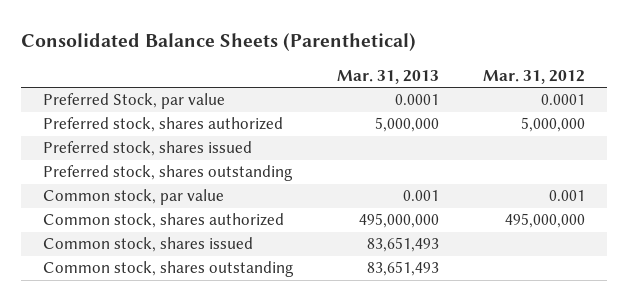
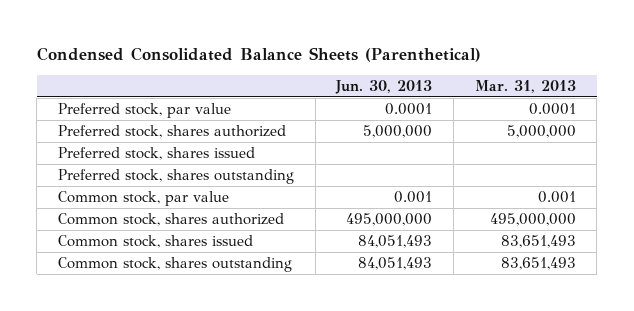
[20,32,416,51] Consolidated Balance Sheets (Parenthetical) -> [36,46,481,62] Condensed Consolidated Balance Sheets (Parenthetical)
[482,69,585,84] Mar. 31, 2012 -> none
none -> [335,79,433,94] Jun. 30, 2013
[42,93,225,110] Preferred Stock, par value -> [58,103,232,119] Preferred stock, par value

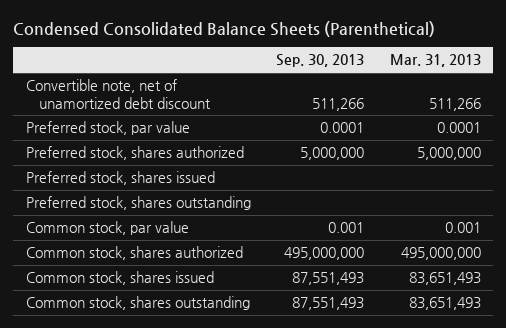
[335,79,433,94] Jun. 30, 2013 -> none
none -> [276,54,365,68] Sep. 30, 2013
none -> [25,79,211,109] Convertible note, net of unamortized debt discount

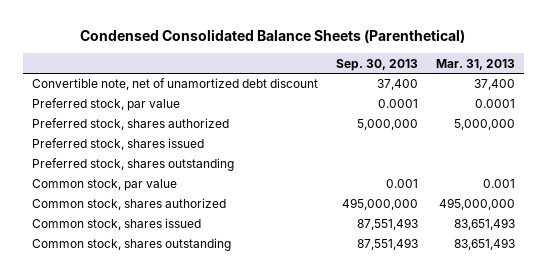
[312,97,365,111] 511,266 -> [376,79,418,91] 37,400
[428,97,481,111] 511,266 -> [473,79,515,91] 37,400

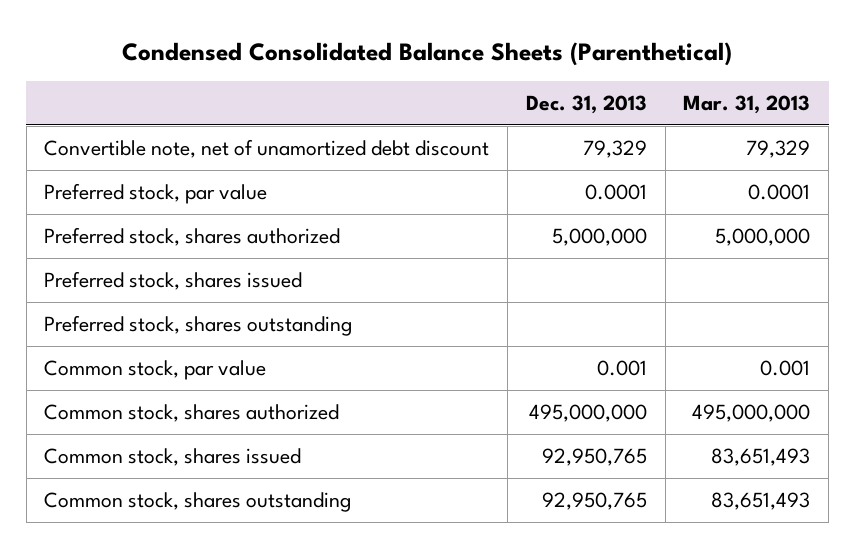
[335,58,418,71] Sep. 30, 2013 -> none
none -> [525,94,647,114] Dec. 31, 2013
[473,79,515,91] 37,400 -> [746,139,811,158] 79,329

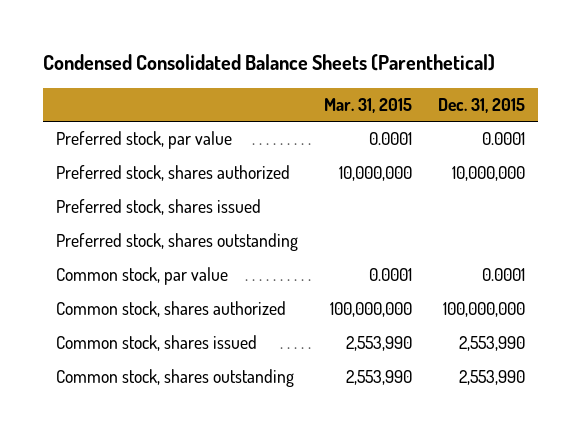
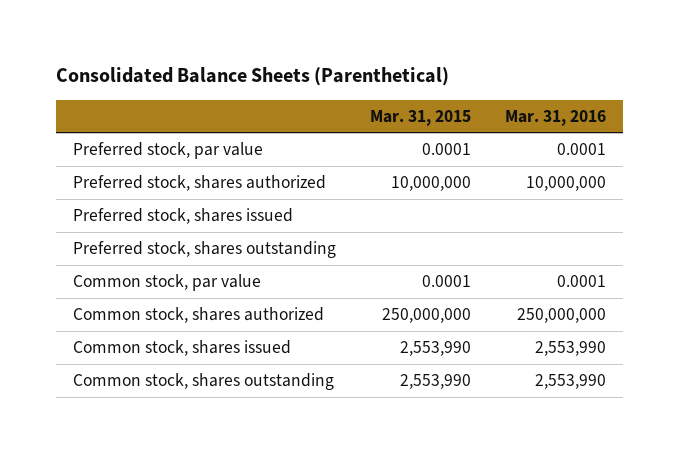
[43,54,496,72] Condensed Consolidated Balance Sheets (Parenthetical) -> [55,67,449,87] Consolidated Balance Sheets (Parenthetical)
[438,97,526,113] Dec. 31, 2015 -> none
none -> [504,109,606,126] Mar. 31, 2016
[330,302,413,318] 100,000,000 -> [381,308,471,324] 250,000,000

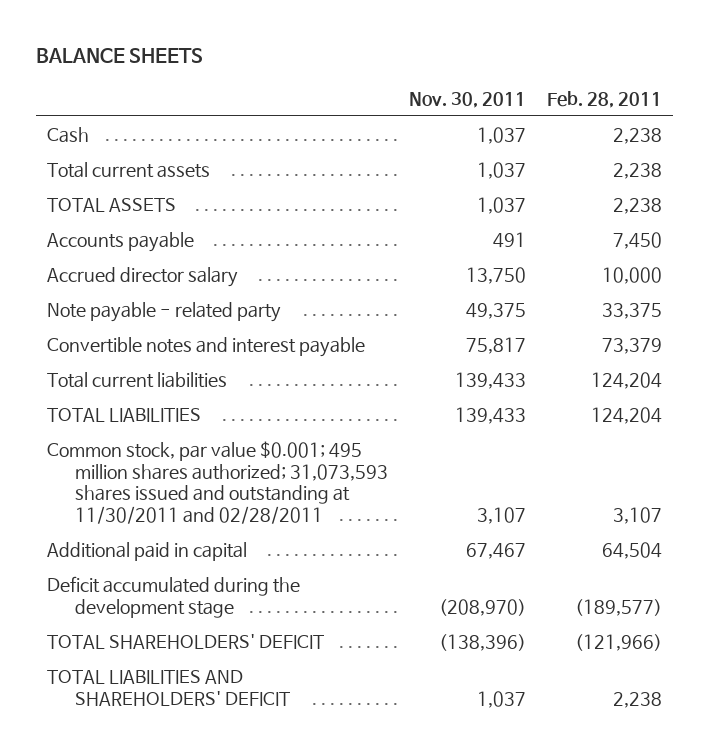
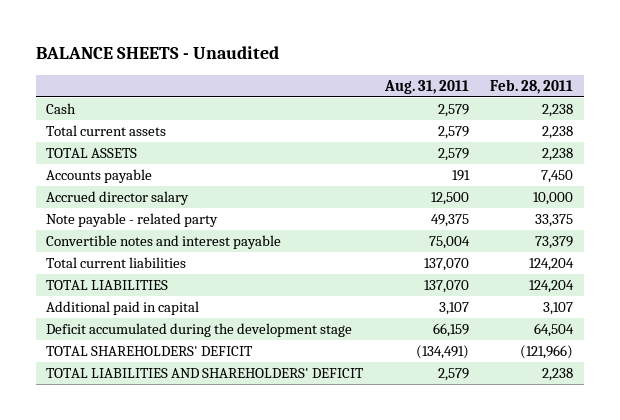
[36,48,204,64] BALANCE SHEETS -> [35,46,279,60] BALANCE SHEETS - Unaudited
[409,91,527,108] Nov. 30, 2011 -> none
none -> [383,79,469,94] Aug. 31, 2011
[46,440,388,525] Common stock, par value $0.001; 495 million shares authorized; 31,073,593 shares issued and outstanding at 11/30/2011 and 02/28/2011 -> none
[602,541,663,559] 64,504 -> [543,302,574,316] 3,107
[575,598,663,616] (189,577) -> [534,323,575,338] 64,504

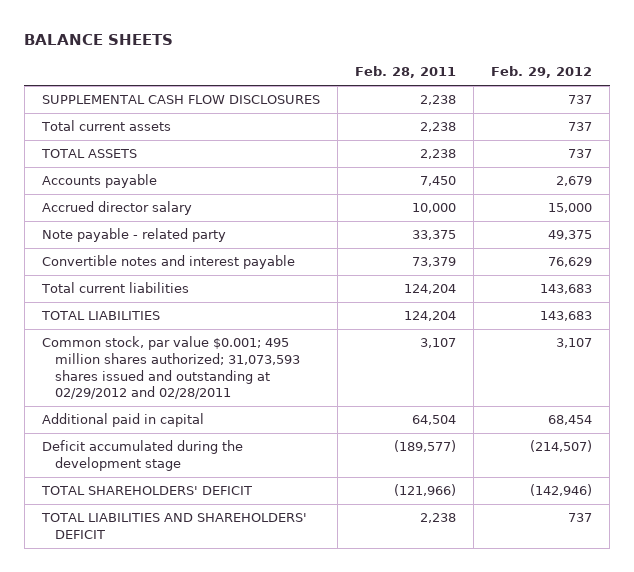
[35,46,279,60] BALANCE SHEETS - Unaudited -> [24,33,174,45] BALANCE SHEETS
[383,79,469,94] Aug. 31, 2011 -> none
none -> [491,66,593,79] Feb. 29, 2012
[46,103,77,115] Cash -> [41,95,320,105] SUPPLEMENTAL CASH FLOW DISCLOSURES
none -> [41,336,300,400] Common stock, par value $0.001; 495 million shares authorized; 31,073,593 shares issued and outstanding at 02/29/2012 and 02/28/2011
[543,302,574,316] 3,107 -> [412,415,457,426] 64,504
[534,323,575,338] 64,504 -> [394,440,457,453] (189,577)

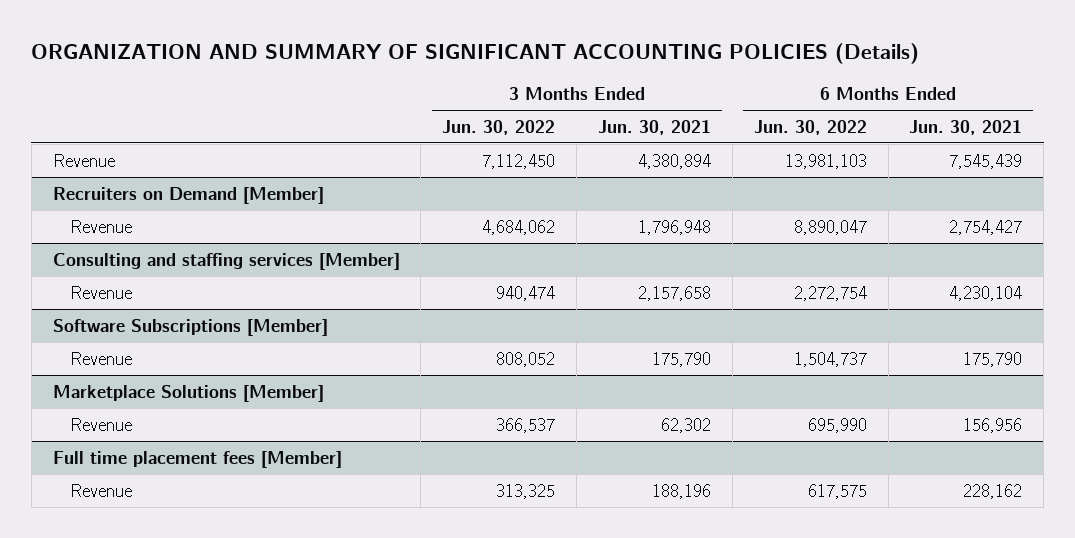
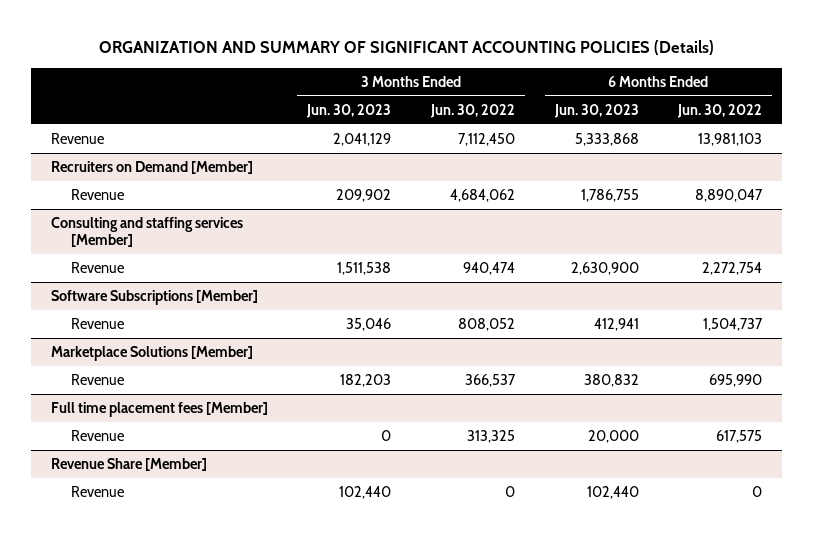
[597,119,711,135] Jun. 30, 2021 -> none
[909,119,1023,135] Jun. 30, 2021 -> none
none -> [306,103,392,118] Jun. 30, 2023
none -> [553,103,639,118] Jun. 30, 2023
none -> [50,458,207,472] Revenue Share [Member]
none -> [70,486,124,498] Revenue

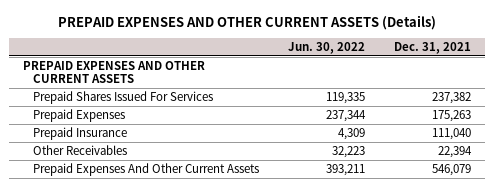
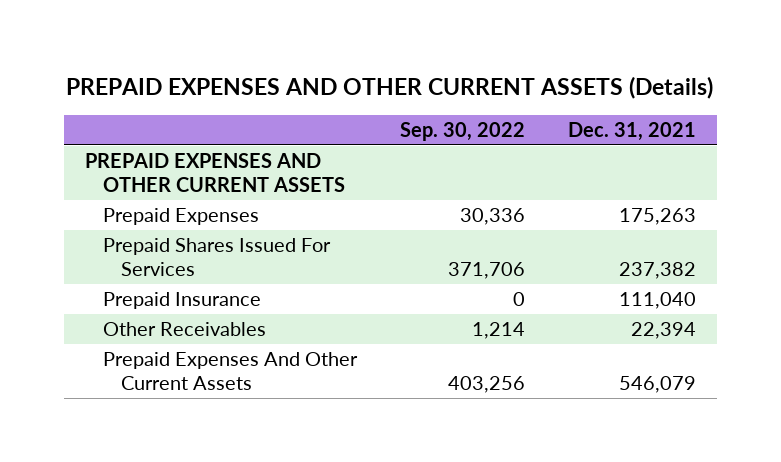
[287,41,365,54] Jun. 30, 2022 -> none
none -> [399,122,525,142] Sep. 30, 2022
[33,90,214,104] Prepaid Shares Issued For Services -> [102,238,331,277] Prepaid Shares Issued For Services

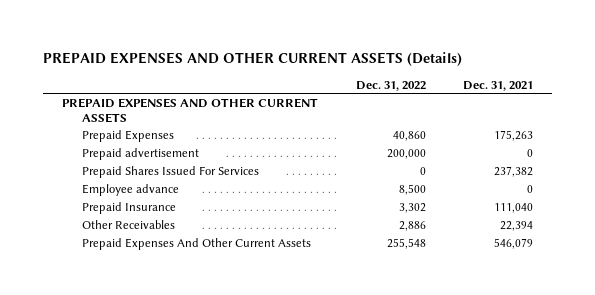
[399,122,525,142] Sep. 30, 2022 -> none
none -> [355,80,426,91] Dec. 31, 2022
none -> [82,148,200,161] Prepaid advertisement
none -> [82,184,180,197] Employee advance

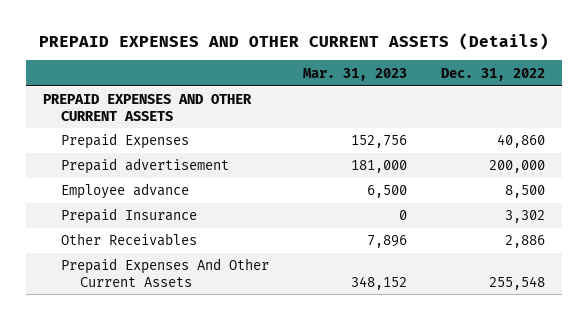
[462,80,533,91] Dec. 31, 2021 -> none
none -> [303,67,408,81] Mar. 31, 2023
[82,166,260,179] Prepaid Shares Issued For Services -> none

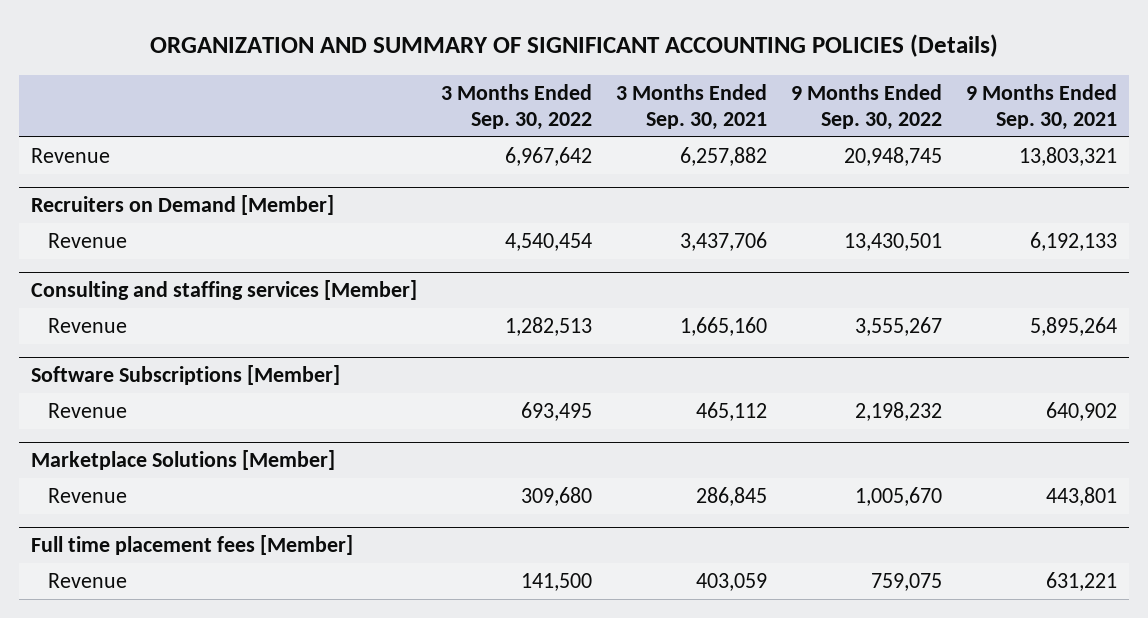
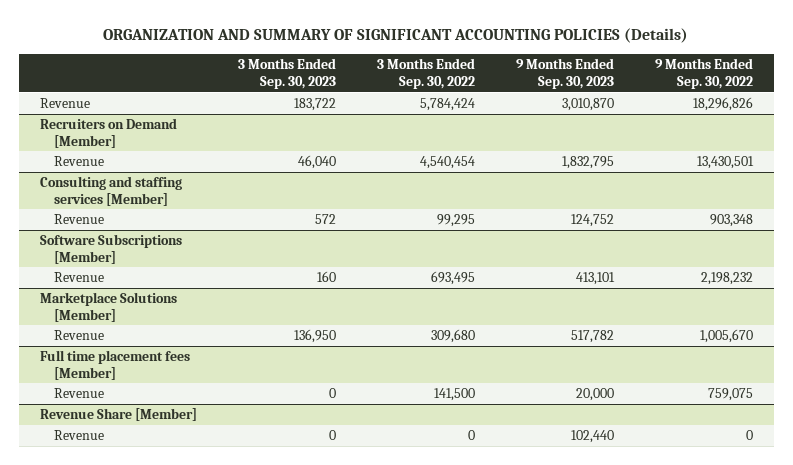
[615,83,767,130] 3 Months Ended Sep. 30, 2021 -> none
[965,83,1117,130] 9 Months Ended Sep. 30, 2021 -> none
none -> [237,58,336,89] 3 Months Ended Sep. 30, 2023
none -> [515,58,614,89] 9 Months Ended Sep. 30, 2023
[504,146,592,166] 6,967,642 -> [419,98,475,112] 5,784,424
[843,146,942,166] 20,948,745 -> [693,97,754,112] 18,296,826
[504,316,592,336] 1,282,513 -> [436,214,475,228] 99,295
[854,316,942,336] 3,555,267 -> [710,214,754,228] 903,348
none -> [39,408,197,422] Revenue Share [Member]
none -> [54,430,105,441] Revenue

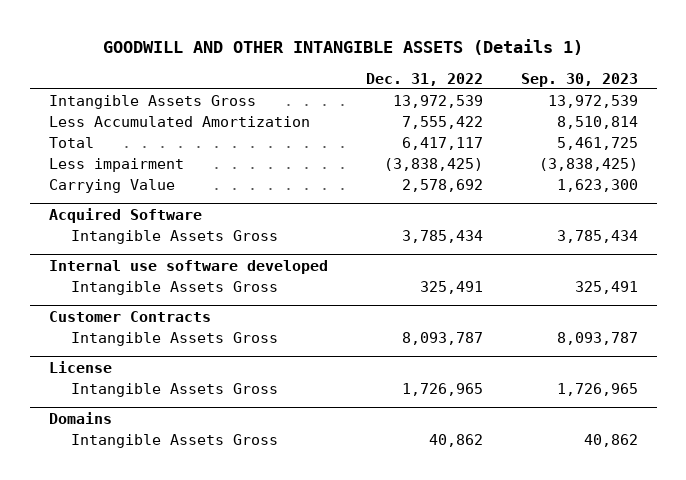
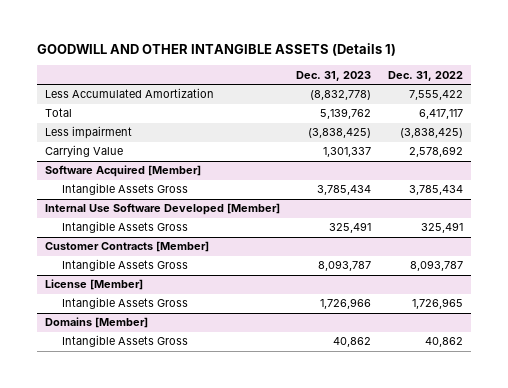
[520,72,638,87] Sep. 30, 2023 -> none
none -> [296,70,372,81] Dec. 31, 2023
[48,95,256,110] Intangible Assets Gross -> none
[48,207,202,223] Acquired Software -> [45,165,202,178] Software Acquired [Member]
[48,259,328,274] Internal use software developed -> [45,203,281,216] Internal Use Software Developed [Member]
[48,310,211,322] Customer Contracts -> [45,241,210,253] Customer Contracts [Member]
[48,360,112,373] License -> [45,279,144,291] License [Member]
[48,411,112,424] Domains -> [45,317,149,329] Domains [Member]

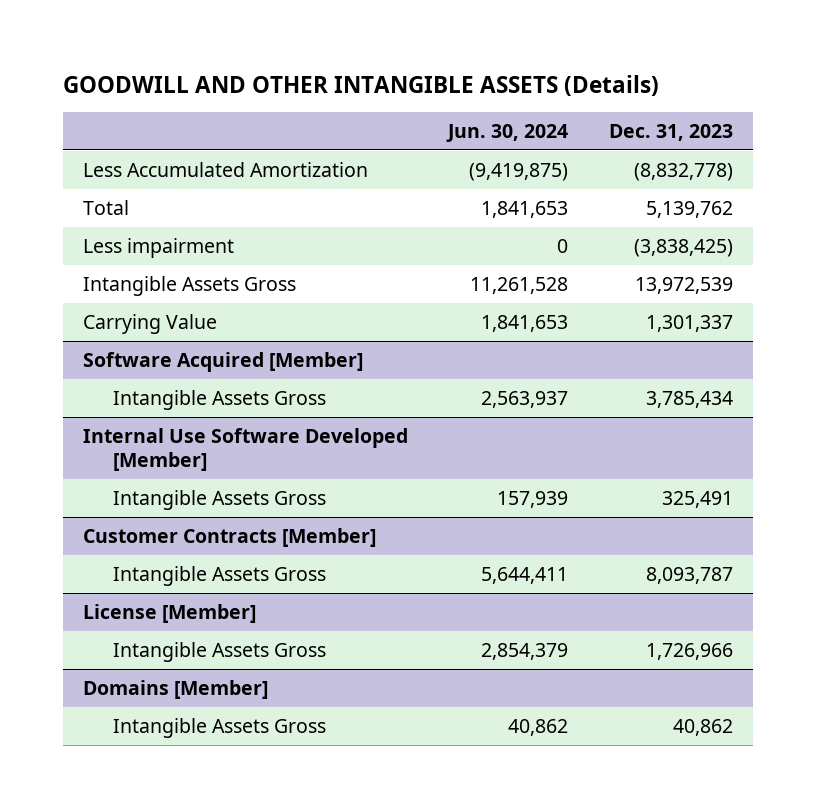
[36,43,396,57] GOODWILL AND OTHER INTANGIBLE ASSETS (Details 1) -> [62,74,659,96] GOODWILL AND OTHER INTANGIBLE ASSETS (Details)
[387,70,463,81] Dec. 31, 2022 -> none
none -> [446,123,569,142] Jun. 30, 2024
none -> [82,275,296,296] Intangible Assets Gross

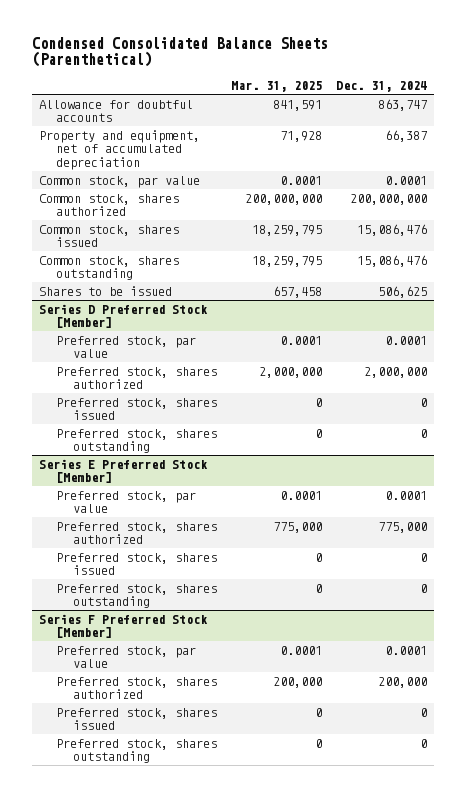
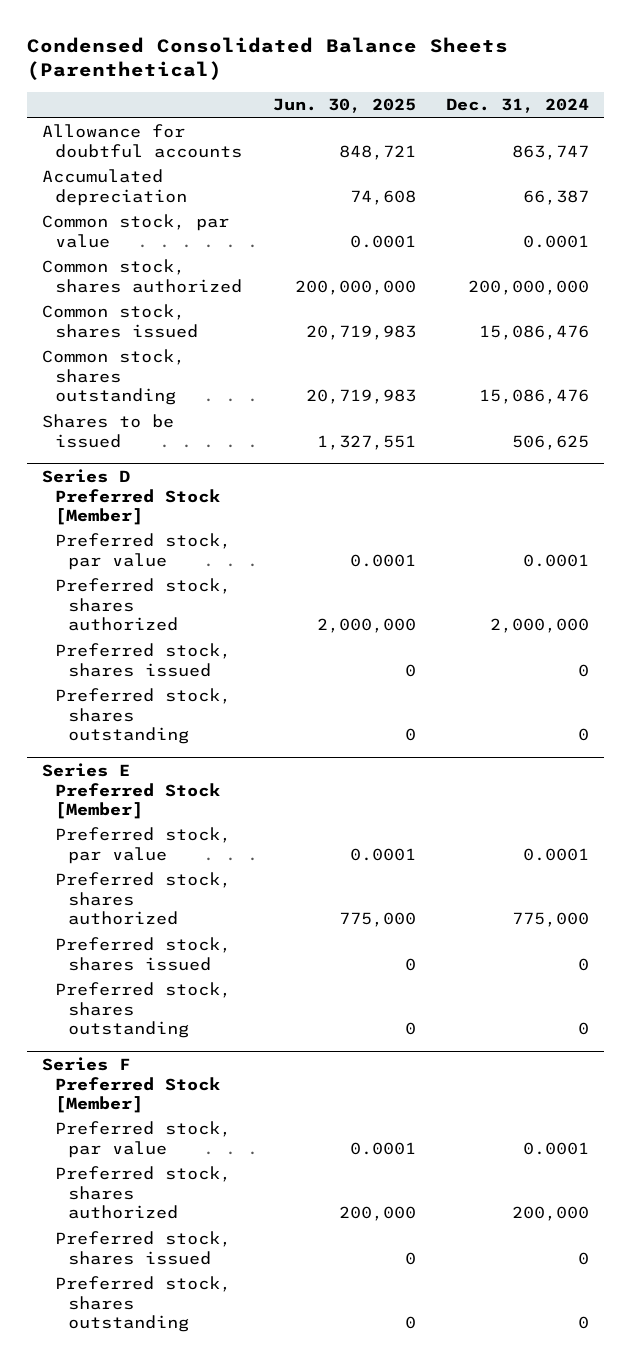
[230,81,322,93] Mar. 31, 2025 -> none
none -> [272,98,416,114] Jun. 30, 2025
[39,129,201,171] Property and equipment, net of accumulated depreciation -> [42,169,188,206] Accumulated depreciation

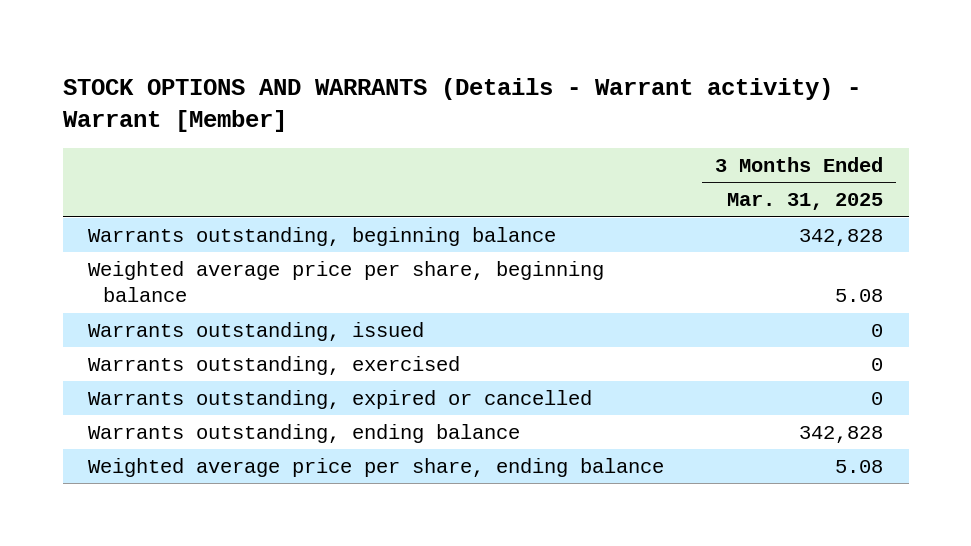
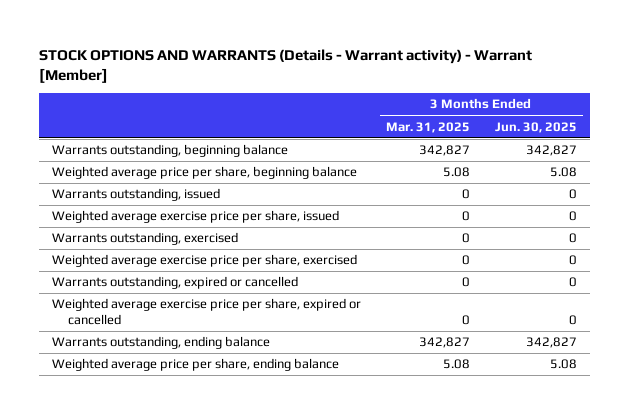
none -> [494,121,577,133] Jun. 30, 2025
[799,229,884,247] 342,828 -> [418,145,470,157] 342,827
none -> [51,210,339,224] Weighted average exercise price per share, issued
none -> [51,254,357,268] Weighted average exercise price per share, exercised
none -> [51,298,361,325] Weighted average exercise price per share, expired or cancelled
[799,426,884,444] 342,828 -> [418,337,470,349] 342,827

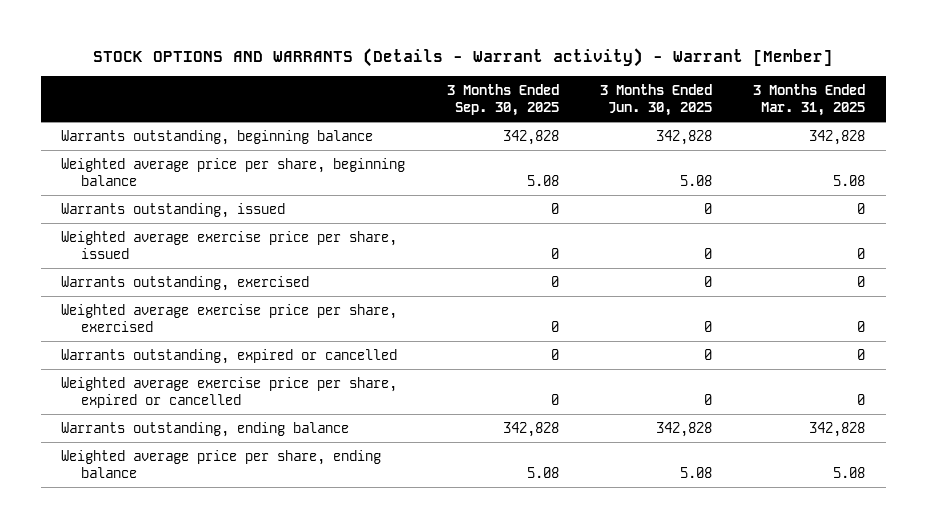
none -> [446,83,559,117] 3 Months Ended Sep. 30, 2025
[418,145,470,157] 342,827 -> [809,129,866,145] 342,828
[525,145,577,157] 342,827 -> [656,129,713,145] 342,828
[418,337,470,349] 342,827 -> [809,421,866,437] 342,828
[525,337,577,349] 342,827 -> [656,421,713,437] 342,828

